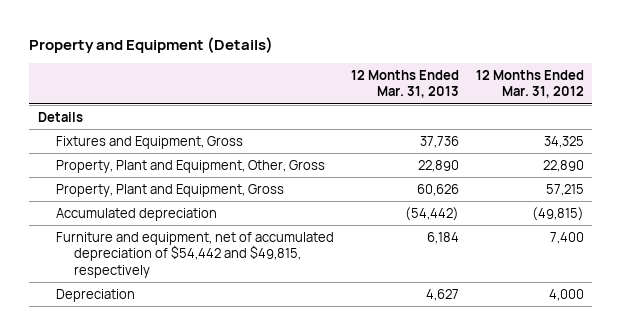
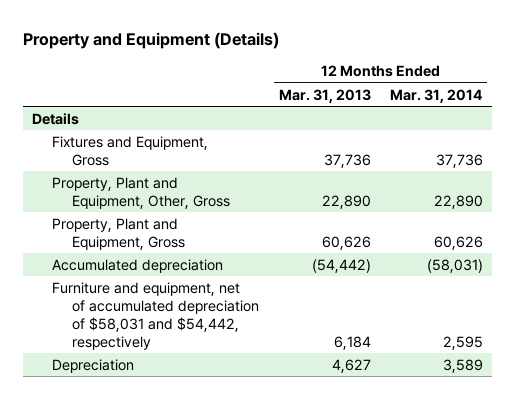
[475,70,584,99] 12 Months Ended Mar. 31, 2012 -> none
none -> [389,88,483,103] Mar. 31, 2014
[56,231,335,278] Furniture and equipment, net of accumulated depreciation of $54,442 and $49,815, respectively -> [52,281,260,350] Furniture and equipment, net of accumulated depreciation of $58,031 and $54,442, respectively

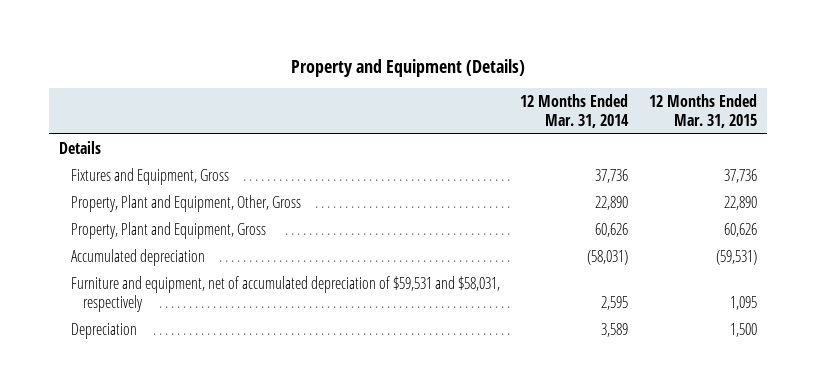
[278,88,371,103] Mar. 31, 2013 -> none
none -> [648,93,757,128] 12 Months Ended Mar. 31, 2015
[52,281,260,350] Furniture and equipment, net of accumulated depreciation of $58,031 and $54,442, respectively -> [70,275,500,312] Furniture and equipment, net of accumulated depreciation of $59,531 and $58,031, respectively

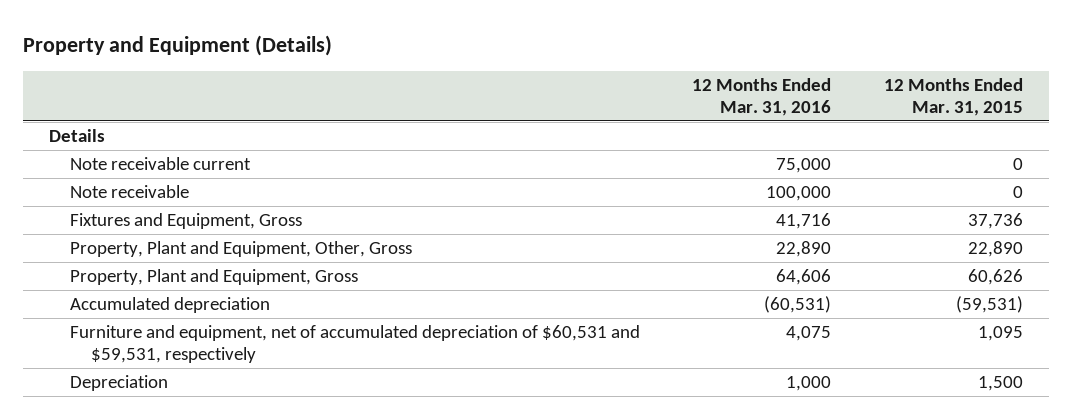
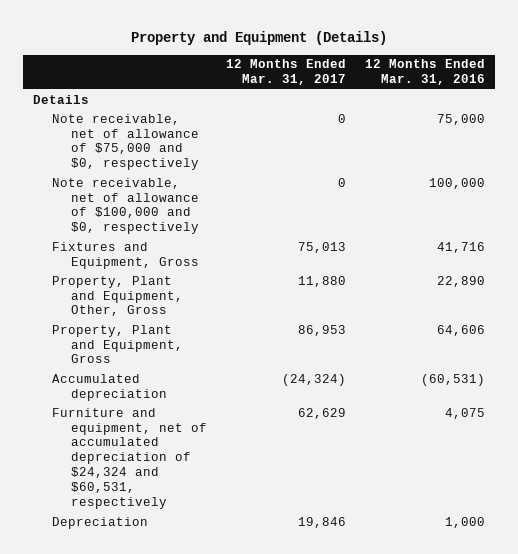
[883,77,1023,116] 12 Months Ended Mar. 31, 2015 -> none
none -> [226,59,347,86] 12 Months Ended Mar. 31, 2017
[69,157,251,171] Note receivable current -> [51,113,200,171] Note receivable, net of allowance of $75,000 and $0, respectively
[69,185,189,199] Note receivable -> [51,177,200,235] Note receivable, net of allowance of $100,000 and $0, respectively
[69,325,640,364] Furniture and equipment, net of accumulated depreciation of $60,531 and $59,531, respectively -> [51,407,208,509] Furniture and equipment, net of accumulated depreciation of $24,324 and $60,531, respectively

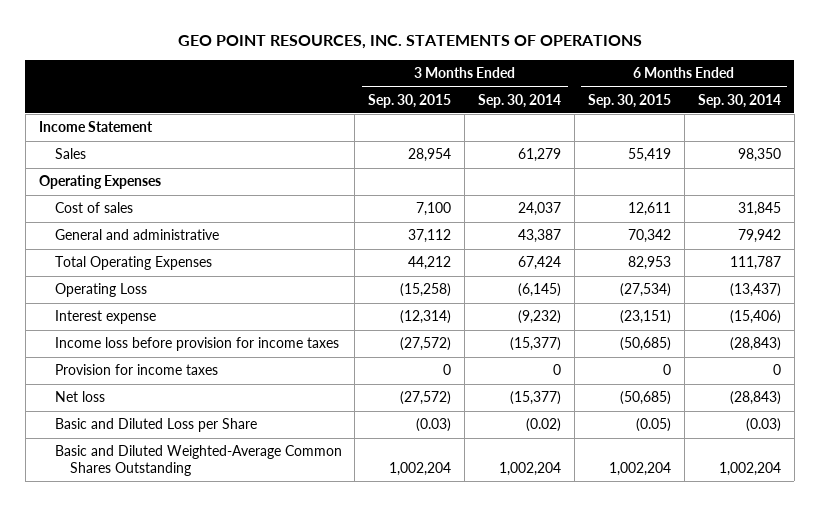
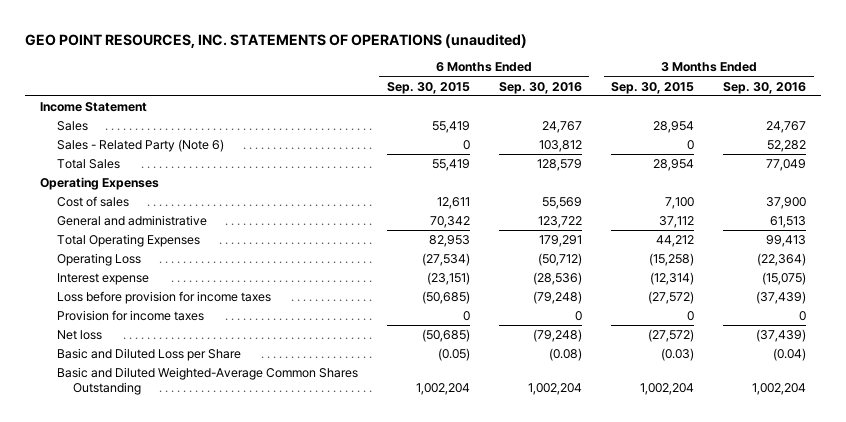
[177,35,642,50] GEO POINT RESOURCES, INC. STATEMENTS OF OPERATIONS -> [25,33,528,48] GEO POINT RESOURCES, INC. STATEMENTS OF OPERATIONS (unaudited)
[478,93,562,108] Sep. 30, 2014 -> none
[697,93,781,108] Sep. 30, 2014 -> none
none -> [498,81,582,94] Sep. 30, 2016
none -> [723,81,807,94] Sep. 30, 2016
none -> [56,139,224,153] Sales - Related Party (Note 6)
none -> [56,159,120,170] Total Sales
[54,337,339,352] Income loss before provision for income taxes -> [56,291,271,305] Loss before provision for income taxes

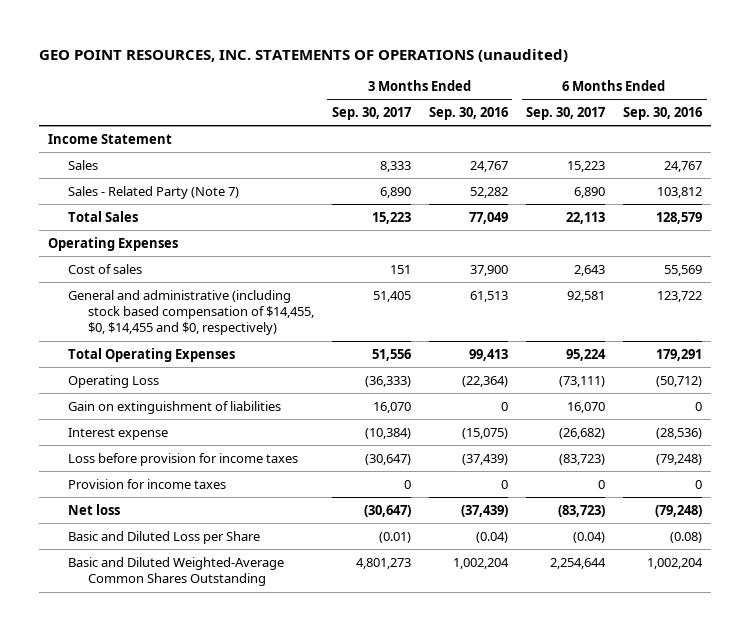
[386,81,470,94] Sep. 30, 2015 -> none
[611,81,695,94] Sep. 30, 2015 -> none
none -> [331,107,411,121] Sep. 30, 2017
none -> [526,107,606,121] Sep. 30, 2017
[56,139,224,153] Sales - Related Party (Note 6) -> [67,185,239,199] Sales - Related Party (Note 7)
[56,215,207,227] General and administrative -> [67,289,314,336] General and administrative (including stock based compensation of $14,455, $0, $14,455 and $0, respectively)
none -> [67,400,281,414] Gain on extinguishment of liabilities

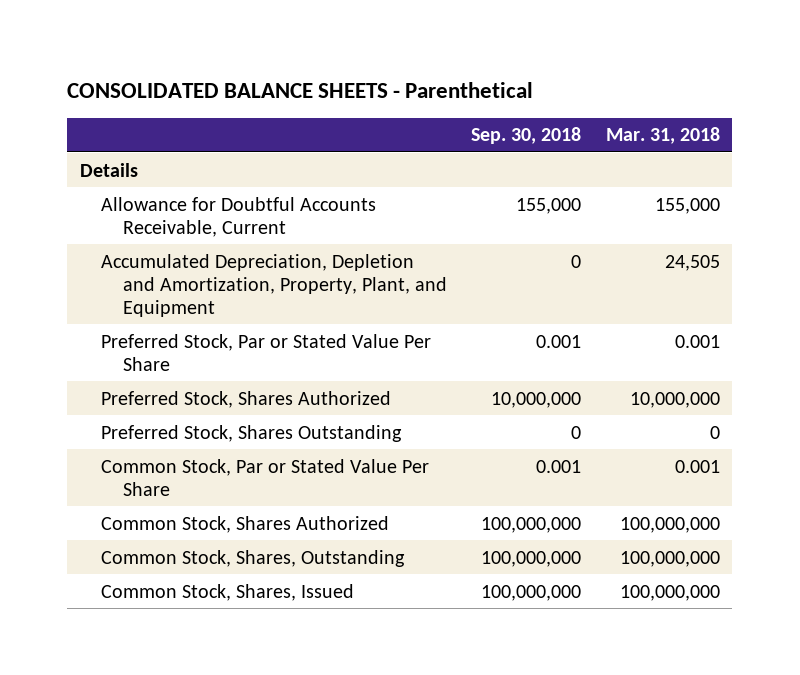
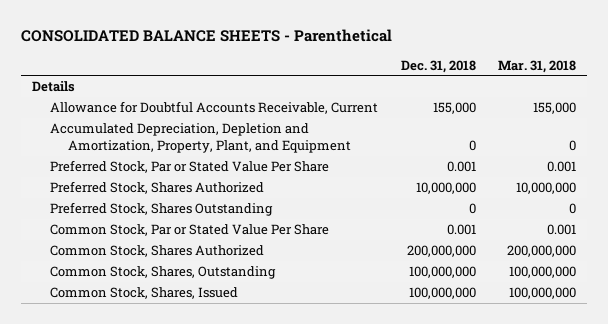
[471,127,582,145] Sep. 30, 2018 -> none
none -> [400,59,476,73] Dec. 31, 2018
[665,254,721,271] 24,505 -> [569,140,577,152] 0
[620,516,721,533] 100,000,000 -> [507,245,577,258] 200,000,000

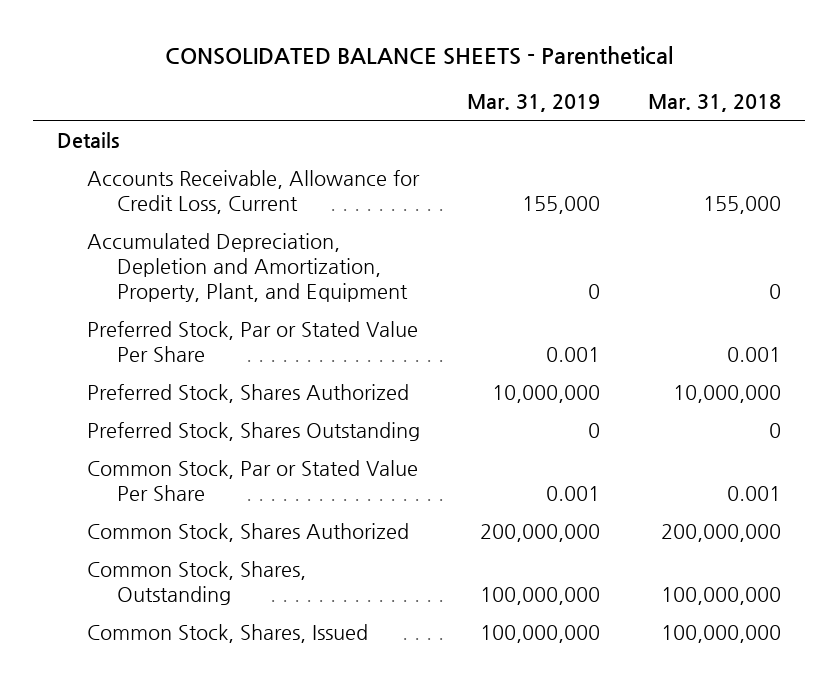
[400,59,476,73] Dec. 31, 2018 -> none
none -> [467,93,601,112] Mar. 31, 2019
[50,101,379,115] Allowance for Doubtful Accounts Receivable, Current -> [86,169,420,214] Accounts Receivable, Allowance for Credit Loss, Current

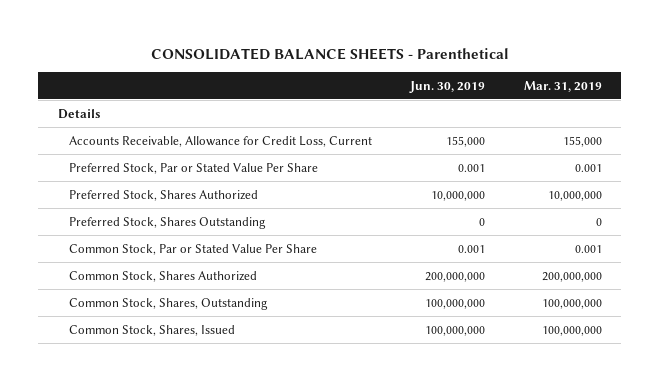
[647,93,781,112] Mar. 31, 2018 -> none
none -> [409,80,486,93] Jun. 30, 2019
[86,232,409,302] Accumulated Depreciation, Depletion and Amortization, Property, Plant, and Equipment -> none

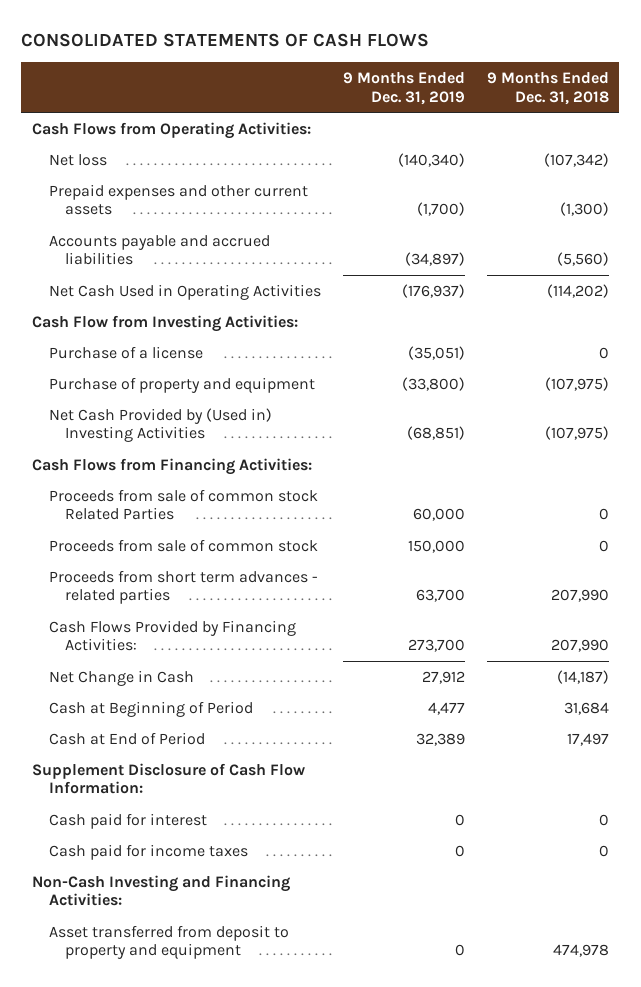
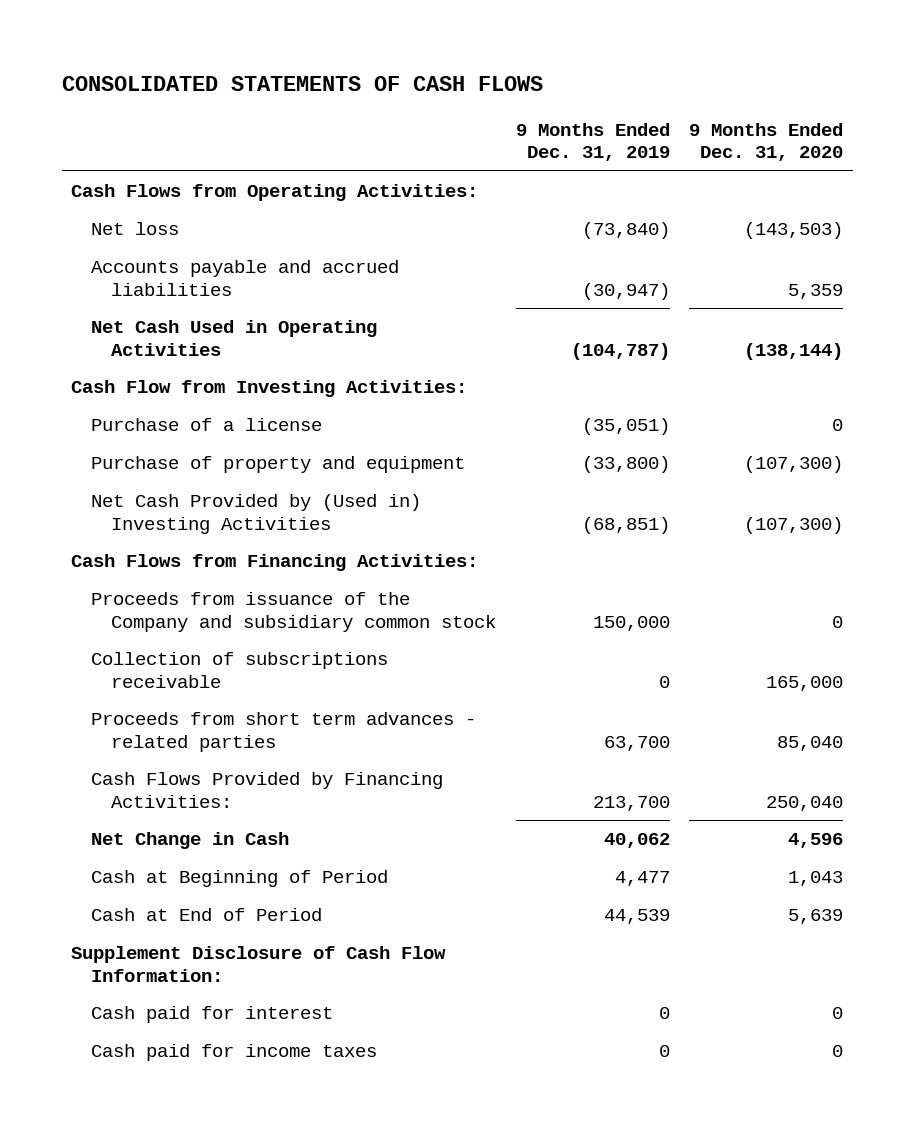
[486,71,609,105] 9 Months Ended Dec. 31, 2018 -> none
none -> [688,122,843,162] 9 Months Ended Dec. 31, 2020
[48,183,308,216] Prepaid expenses and other current assets -> none
[397,152,465,167] (140,340) -> [581,222,670,240] (73,840)
[404,252,465,267] (34,897) -> [581,282,670,300] (30,947)
[401,283,465,298] (176,937) -> [570,342,670,360] (104,787)
[48,488,318,521] Proceeds from sale of common stock Related Parties -> none
[48,538,318,552] Proceeds from sale of common stock -> [91,592,497,632] Proceeds from issuance of the Company and subsidiary common stock
none -> [91,652,389,688] Collection of subscriptions receivable
[407,639,465,653] 273,700 -> [592,795,670,811] 213,700
[421,670,465,684] 27,912 -> [603,833,670,849] 40,062
[415,732,465,746] 32,389 -> [603,909,670,925] 44,539
[32,874,291,907] Non-Cash Investing and Financing Activities: -> none
[48,924,289,960] Asset transferred from deposit to property and equipment -> none

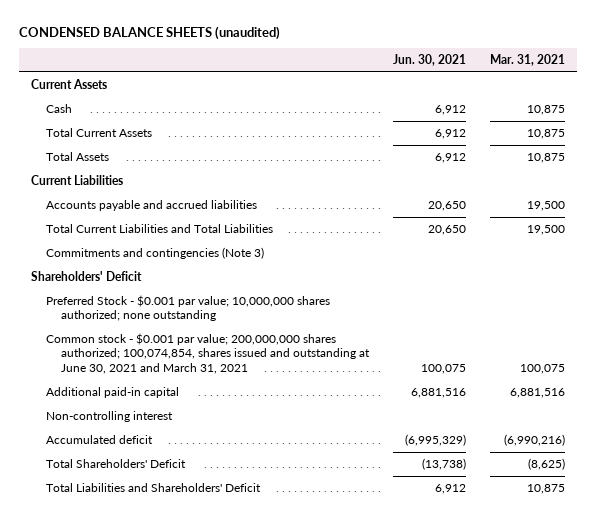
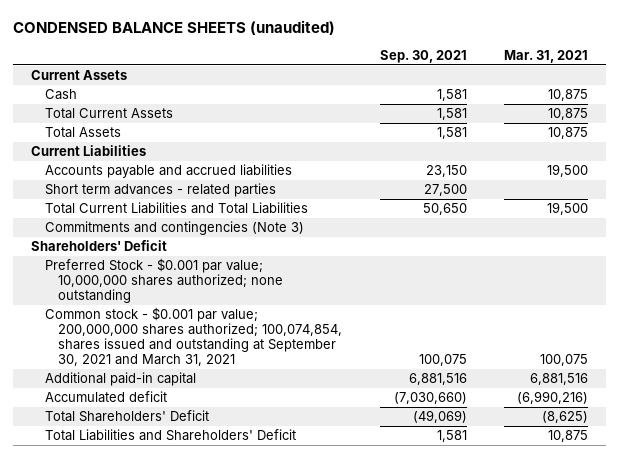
[393,53,467,66] Jun. 30, 2021 -> none
none -> [379,49,467,63] Sep. 30, 2021
none -> [44,183,276,198] Short term advances - related parties
[46,332,371,374] Common stock - $0.001 par value; 200,000,000 shares authorized; 100,074,854, shares issued and outstanding at June 30, 2021 and March 31, 2021 -> [44,307,343,367] Common stock - $0.001 par value; 200,000,000 shares authorized; 100,074,854, shares issued and outstanding at September 30, 2021 and March 31, 2021
[46,410,174,422] Non-controlling interest -> none

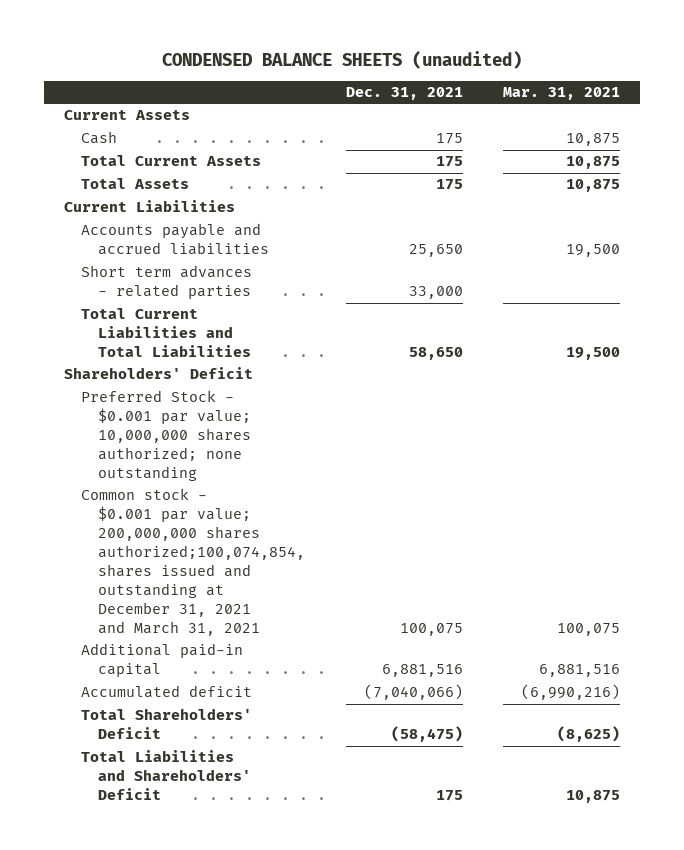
[379,49,467,63] Sep. 30, 2021 -> none
none -> [345,87,463,101] Dec. 31, 2021
[44,221,304,236] Commitments and contingencies (Note 3) -> none
[44,307,343,367] Common stock - $0.001 par value; 200,000,000 shares authorized; 100,074,854, shares issued and outstanding at September 30, 2021 and March 31, 2021 -> [81,488,306,637] Common stock - $0.001 par value; 200,000,000 shares authorized;100,074,854, shares issued and outstanding at December 31, 2021 and March 31, 2021

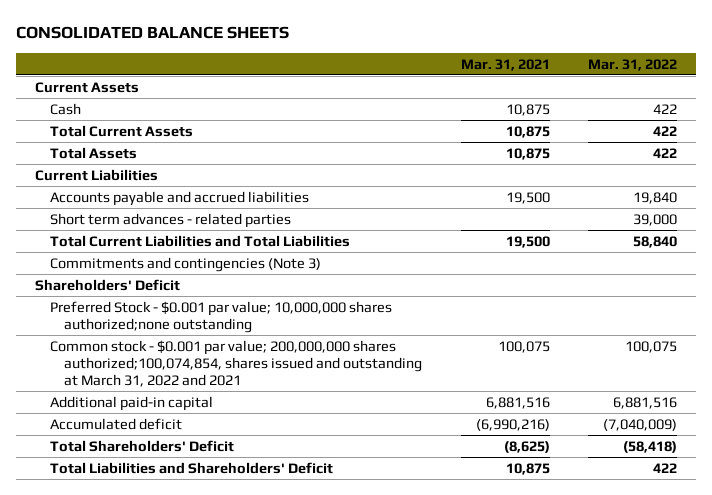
[161,51,522,70] CONDENSED BALANCE SHEETS (unaudited) -> [15,26,289,40] CONSOLIDATED BALANCE SHEETS
[345,87,463,101] Dec. 31, 2021 -> none
none -> [588,58,678,71] Mar. 31, 2022
none -> [49,256,321,272] Commitments and contingencies (Note 3)
[81,390,252,482] Preferred Stock - $0.001 par value; 10,000,000 shares authorized; none outstanding -> [49,300,392,333] Preferred Stock - $0.001 par value; 10,000,000 shares authorized;none outstanding
[81,488,306,637] Common stock - $0.001 par value; 200,000,000 shares authorized;100,074,854, shares issued and outstanding at December 31, 2021 and March 31, 2021 -> [49,339,423,387] Common stock - $0.001 par value; 200,000,000 shares authorized;100,074,854, shares issued and outstanding at March 31, 2022 and 2021

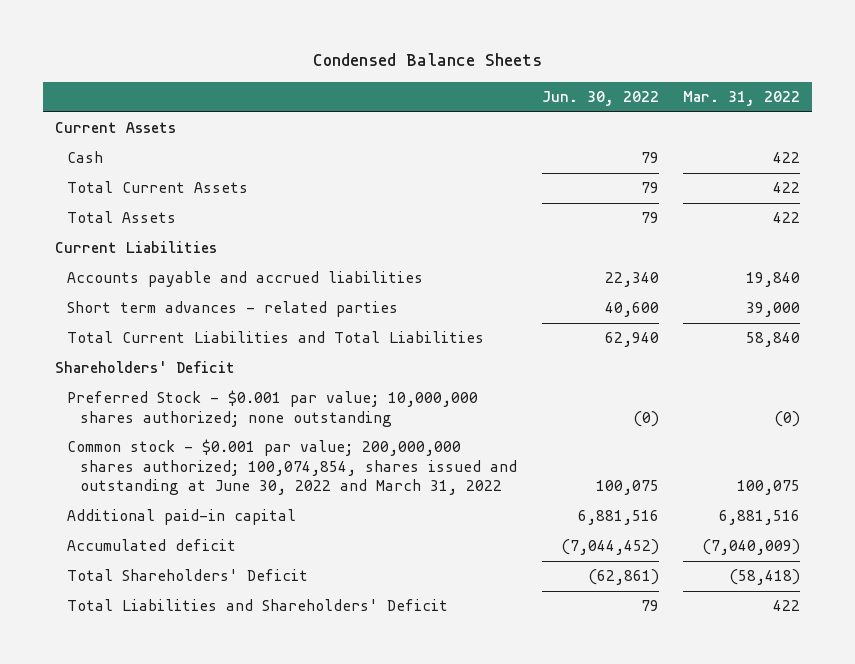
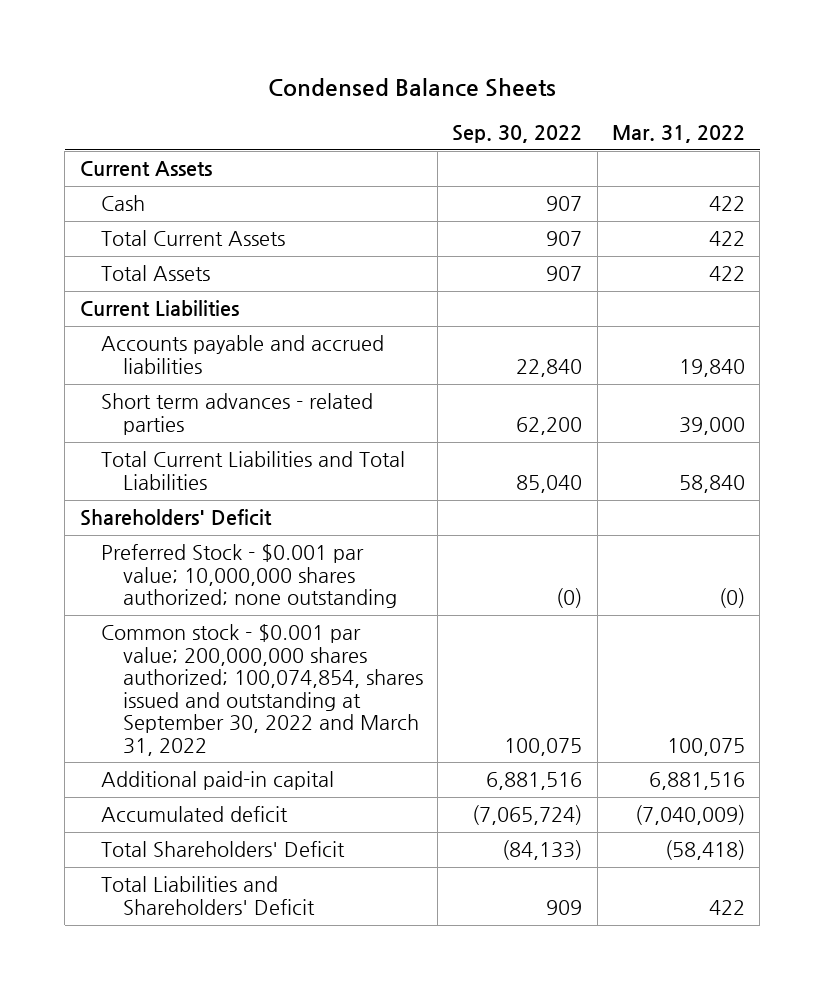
[541,91,659,107] Jun. 30, 2022 -> none
none -> [452,124,583,143] Sep. 30, 2022
[67,439,517,495] Common stock - $0.001 par value; 200,000,000 shares authorized; 100,074,854, shares issued and outstanding at June 30, 2022 and March 31, 2022 -> [101,624,423,756] Common stock - $0.001 par value; 200,000,000 shares authorized; 100,074,854, shares issued and outstanding at September 30, 2022 and March 31, 2022

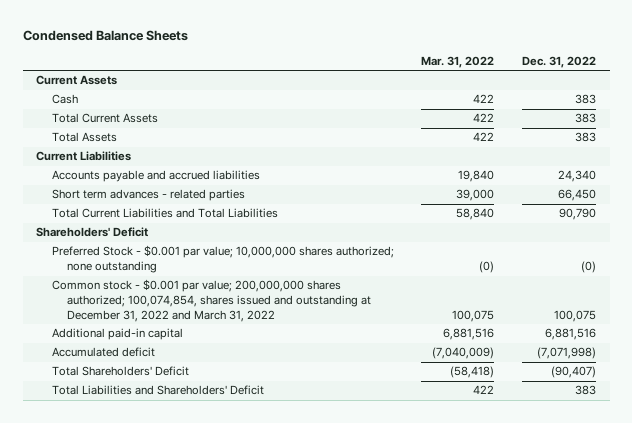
[452,124,583,143] Sep. 30, 2022 -> none
none -> [522,55,597,68] Dec. 31, 2022
[101,624,423,756] Common stock - $0.001 par value; 200,000,000 shares authorized; 100,074,854, shares issued and outstanding at September 30, 2022 and March 31, 2022 -> [51,279,372,322] Common stock - $0.001 par value; 200,000,000 shares authorized; 100,074,854, shares issued and outstanding at December 31, 2022 and March 31, 2022

